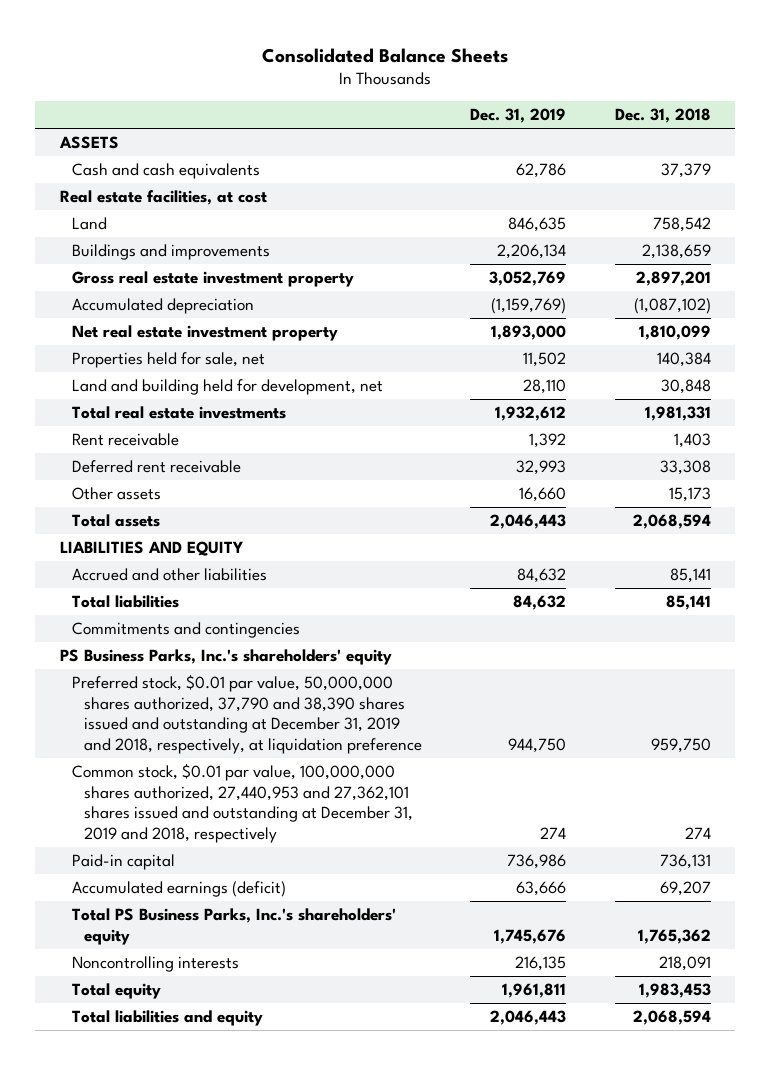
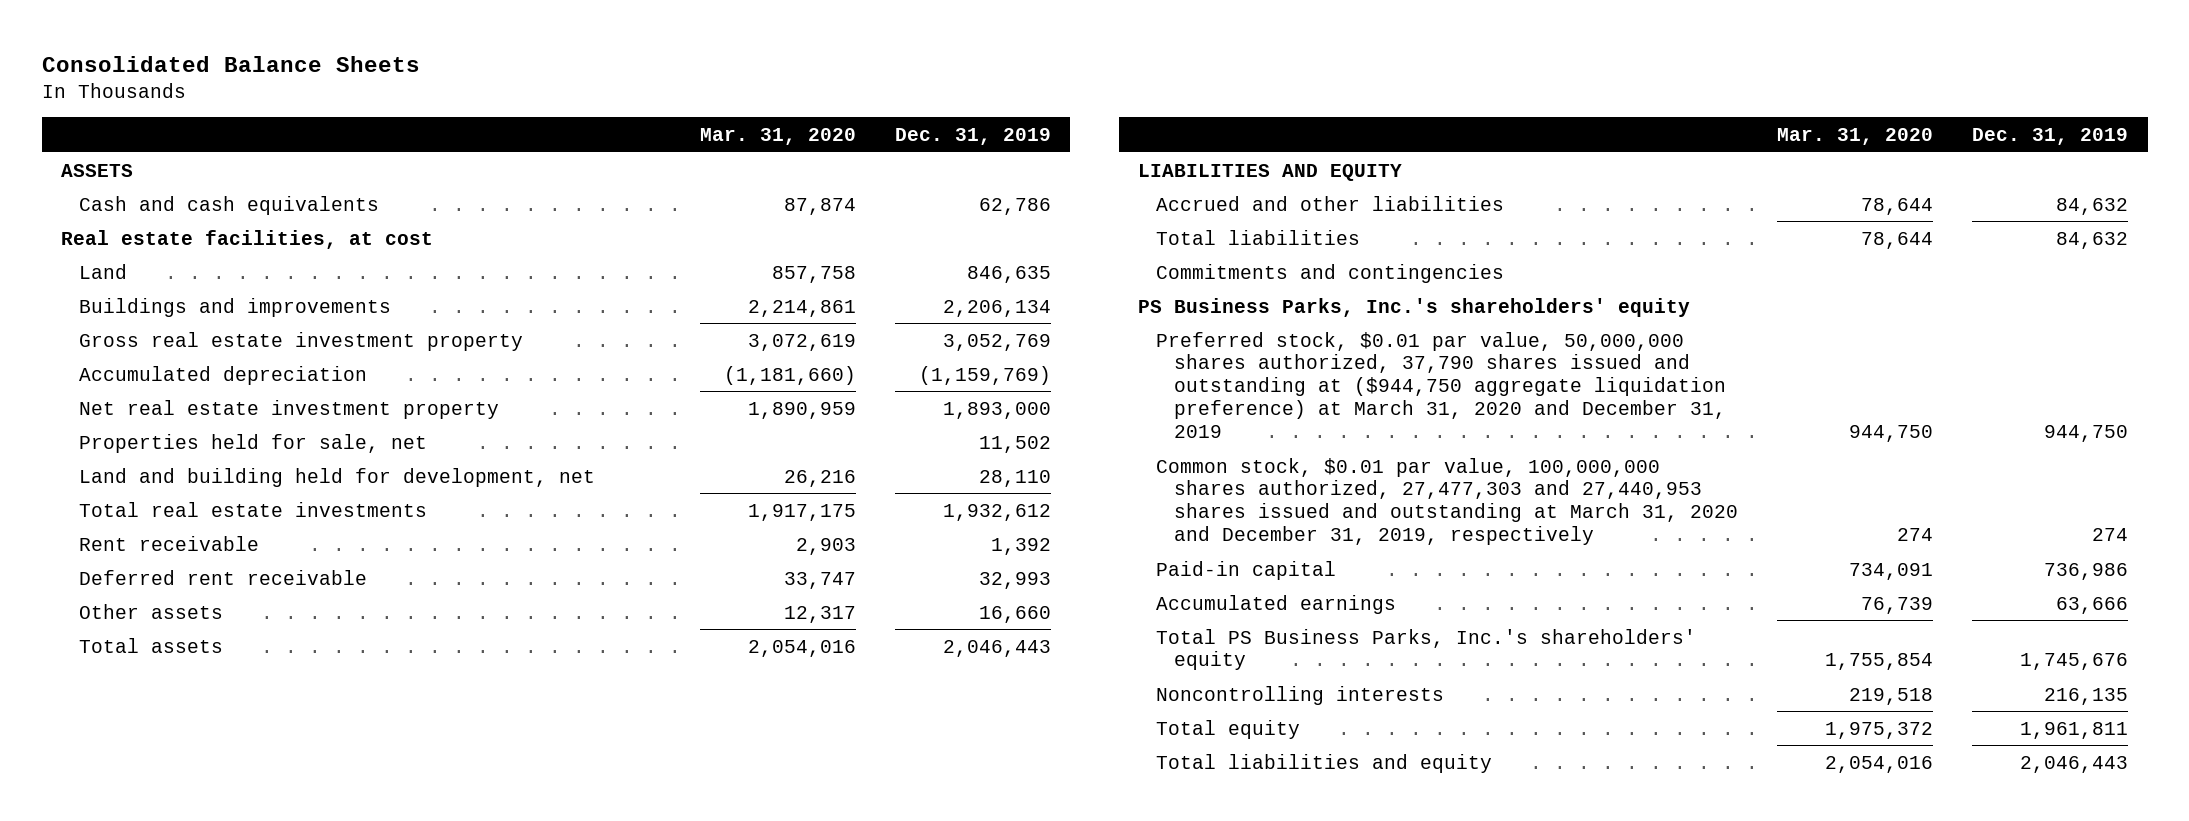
[614,108,711,124] Dec. 31, 2018 -> none
none -> [700,127,857,145] Mar. 31, 2020
[71,674,422,754] Preferred stock, $0.01 par value, 50,000,000 shares authorized, 37,790 and 38,390 shares issued and outstanding at December 31, 2019 and 2018, respectively, at liquidation preference -> [1156,331,1727,438] Preferred stock, $0.01 par value, 50,000,000 shares authorized, 37,790 shares issued and outstanding at ($944,750 aggregate liquidation preference) at March 31, 2020 and December 31, 2019
[71,763,413,843] Common stock, $0.01 par value, 100,000,000 shares authorized, 27,440,953 and 27,362,101 shares issued and outstanding at December 31, 2019 and 2018, respectively -> [1156,457,1739,546] Common stock, $0.01 par value, 100,000,000 shares authorized, 27,477,303 and 27,440,953 shares issued and outstanding at March 31, 2020 and December 31, 2019, respectively
[71,881,286,898] Accumulated earnings (deficit) -> [1156,594,1397,614] Accumulated earnings

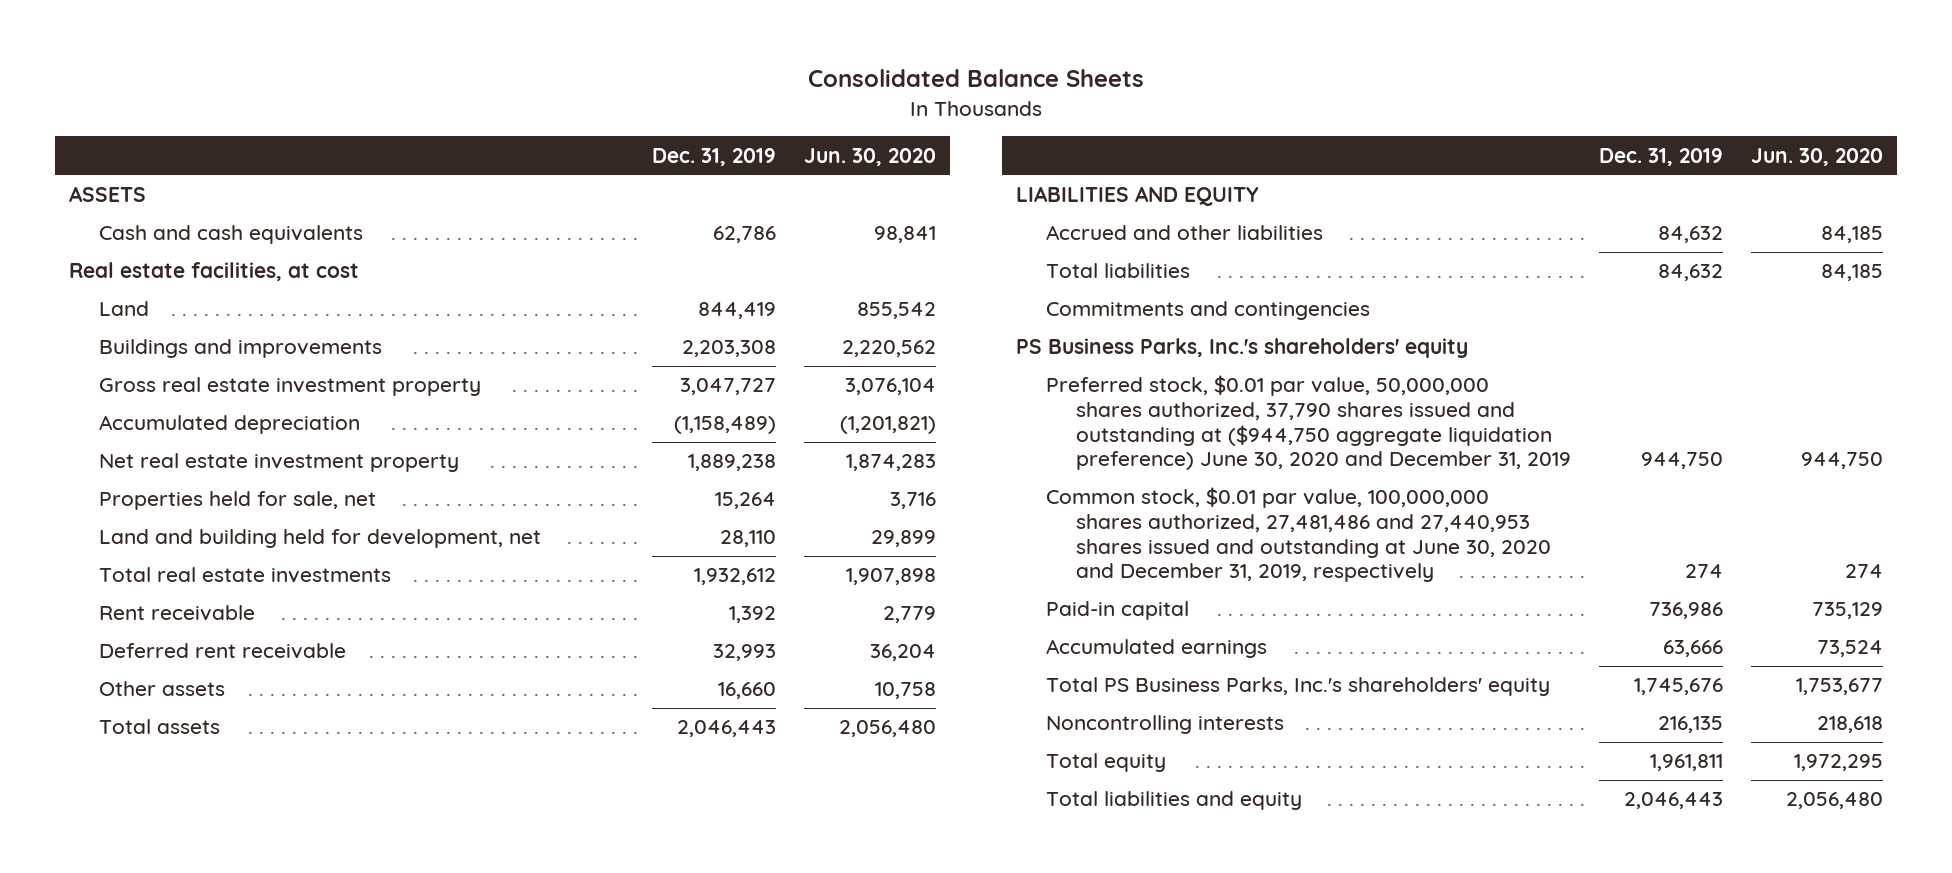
[700,127,857,145] Mar. 31, 2020 -> none
none -> [803,147,936,166] Jun. 30, 2020
[967,265,1052,283] 846,635 -> [697,302,776,320] 844,419
[943,299,1052,317] 2,206,134 -> [681,340,776,358] 2,203,308
[943,333,1052,351] 3,052,769 -> [679,378,776,396] 3,047,727
[919,365,1052,385] (1,159,769) -> [673,416,776,435] (1,158,489)
[943,401,1052,419] 1,893,000 -> [687,454,776,472] 1,889,238
[979,435,1052,453] 11,502 -> [714,492,776,510] 15,264
[1156,331,1727,438] Preferred stock, $0.01 par value, 50,000,000 shares authorized, 37,790 shares issued and outstanding at ($944,750 aggregate liquidation preference) at March 31, 2020 and December 31, 2019 -> [1045,375,1571,471] Preferred stock, $0.01 par value, 50,000,000 shares authorized, 37,790 shares issued and outstanding at ($944,750 aggregate liquidation preference) June 30, 2020 and December 31, 2019
[1156,457,1739,546] Common stock, $0.01 par value, 100,000,000 shares authorized, 27,477,303 and 27,440,953 shares issued and outstanding at March 31, 2020 and December 31, 2019, respectively -> [1045,487,1551,583] Common stock, $0.01 par value, 100,000,000 shares authorized, 27,481,486 and 27,440,953 shares issued and outstanding at June 30, 2020 and December 31, 2019, respectively

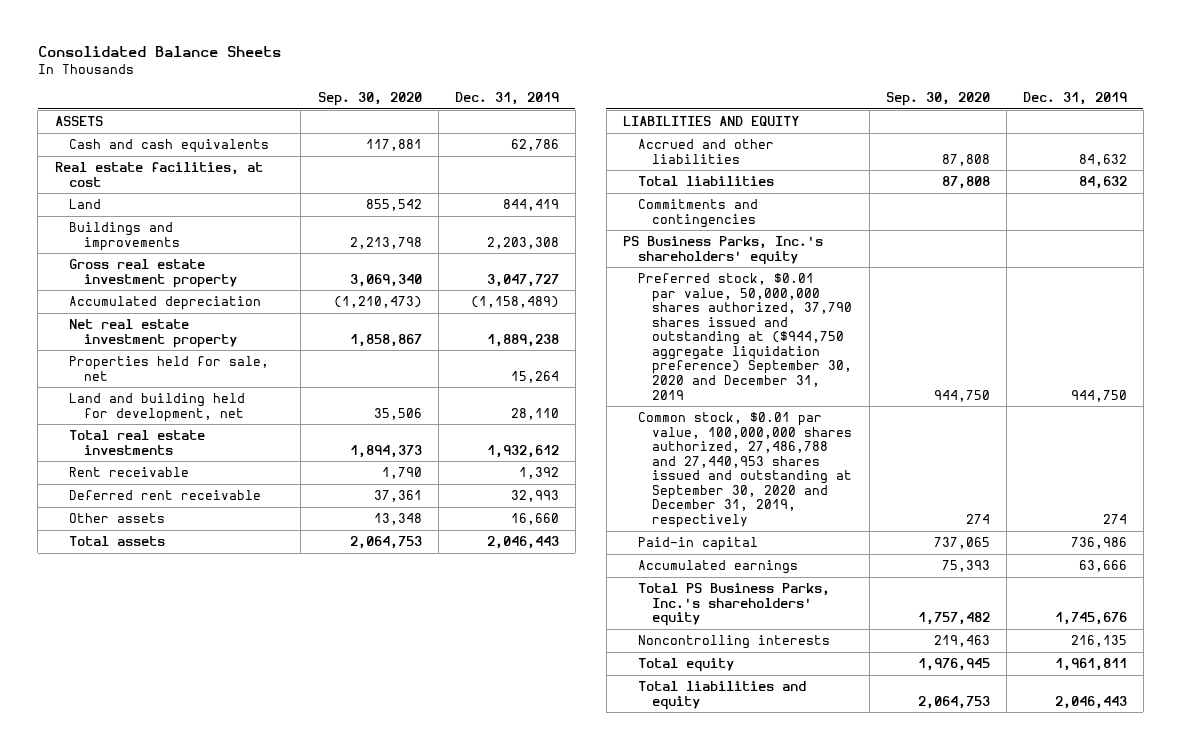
[803,147,936,166] Jun. 30, 2020 -> none
none -> [317,92,422,107] Sep. 30, 2020
[1045,375,1571,471] Preferred stock, $0.01 par value, 50,000,000 shares authorized, 37,790 shares issued and outstanding at ($944,750 aggregate liquidation preference) June 30, 2020 and December 31, 2019 -> [637,273,853,400] Preferred stock, $0.01 par value, 50,000,000 shares authorized, 37,790 shares issued and outstanding at ($944,750 aggregate liquidation preference) September 30, 2020 and December 31, 2019
[1045,487,1551,583] Common stock, $0.01 par value, 100,000,000 shares authorized, 27,481,486 and 27,440,953 shares issued and outstanding at June 30, 2020 and December 31, 2019, respectively -> [637,412,853,528] Common stock, $0.01 par value, 100,000,000 shares authorized, 27,486,788 and 27,440,953 shares issued and outstanding at September 30, 2020 and December 31, 2019, respectively

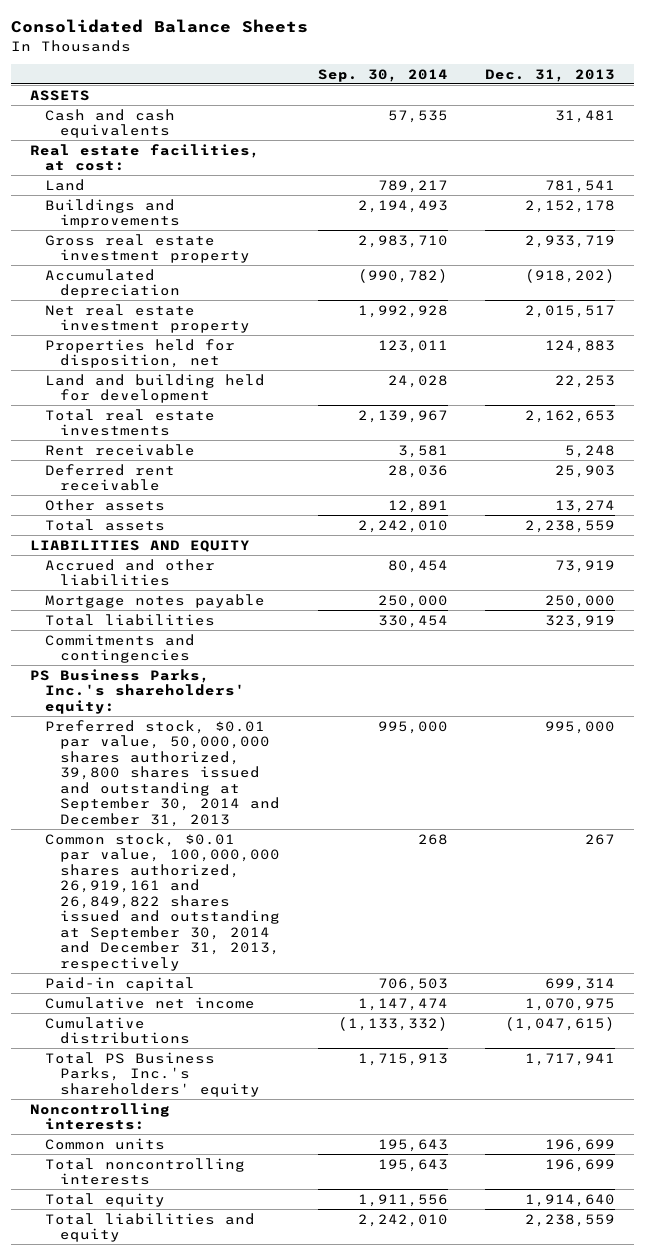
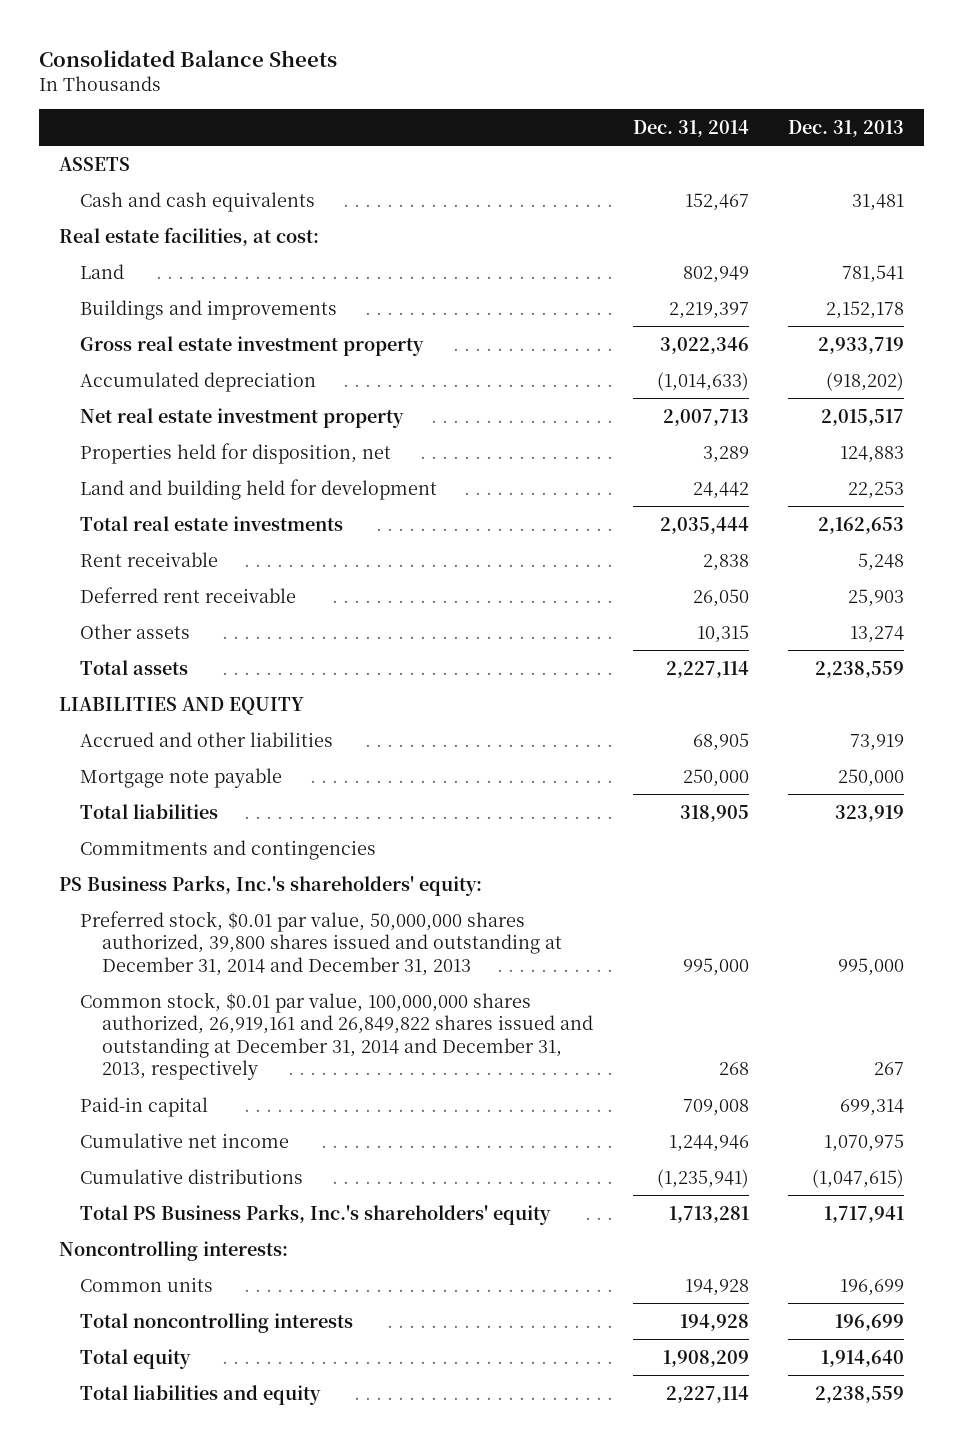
[317,68,448,82] Sep. 30, 2014 -> none
none -> [632,119,749,137] Dec. 31, 2014
[44,593,265,608] Mortgage notes payable -> [80,767,283,788] Mortgage note payable
[44,719,280,827] Preferred stock, $0.01 par value, 50,000,000 shares authorized, 39,800 shares issued and outstanding at September 30, 2014 and December 31, 2013 -> [80,910,563,976] Preferred stock, $0.01 par value, 50,000,000 shares authorized, 39,800 shares issued and outstanding at December 31, 2014 and December 31, 2013
[44,832,280,971] Common stock, $0.01 par value, 100,000,000 shares authorized, 26,919,161 and 26,849,822 shares issued and outstanding at September 30, 2014 and December 31, 2013, respectively -> [80,991,594,1081] Common stock, $0.01 par value, 100,000,000 shares authorized, 26,919,161 and 26,849,822 shares issued and outstanding at December 31, 2014 and December 31, 2013, respectively

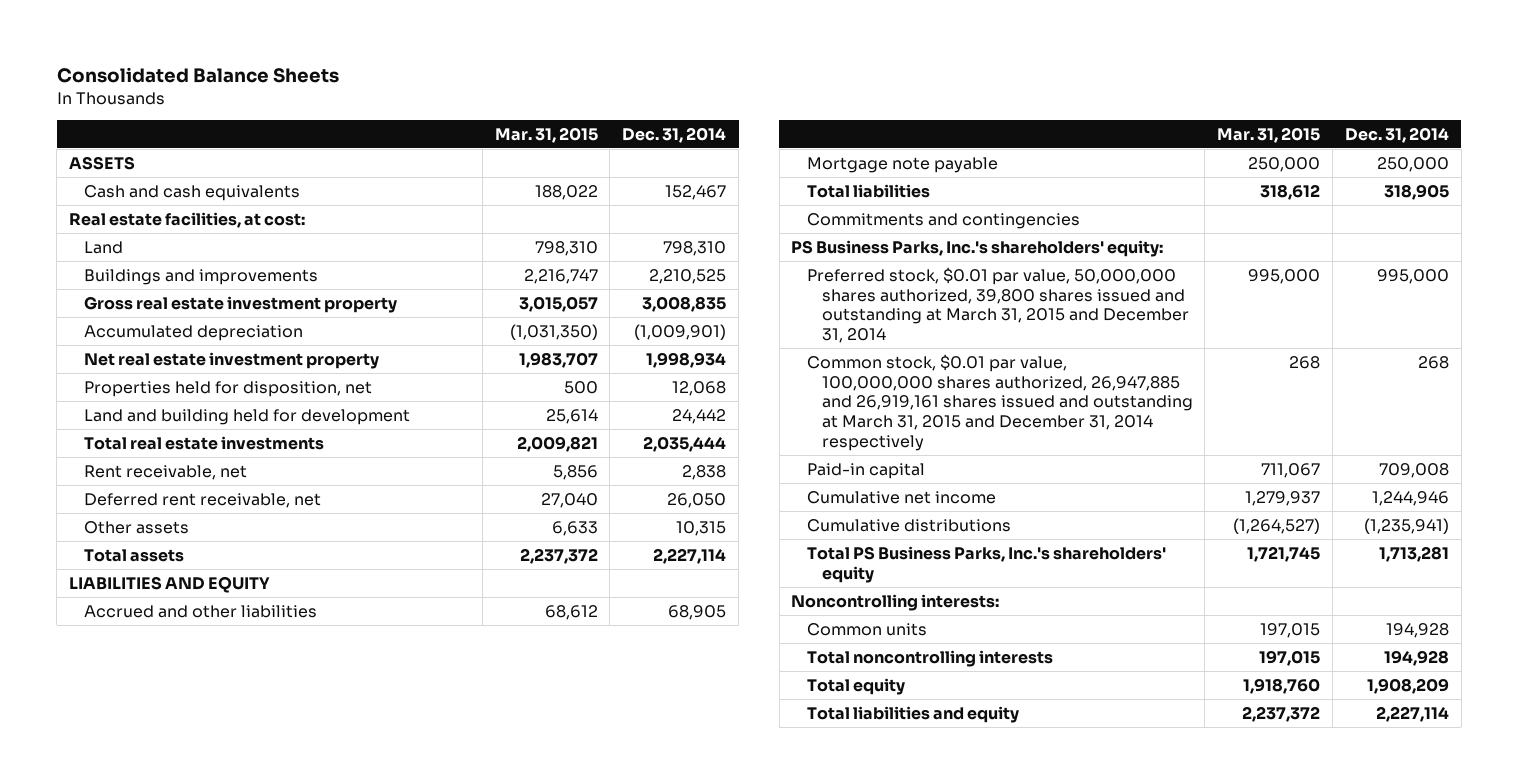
[788,119,905,137] Dec. 31, 2013 -> none
none -> [494,126,598,143] Mar. 31, 2015
[682,265,749,283] 802,949 -> [663,240,727,256] 798,310
[668,301,749,319] 2,219,397 -> [649,268,727,284] 2,210,525
[659,336,749,354] 3,022,346 -> [642,295,727,312] 3,008,835
[656,371,749,391] (1,014,633) -> [634,323,727,340] (1,009,901)
[662,408,749,426] 2,007,713 -> [646,351,727,368] 1,998,934
[702,445,749,463] 3,289 -> [672,380,727,396] 12,068
[80,551,219,567] Rent receivable -> [83,464,247,480] Rent receivable, net
[80,586,297,603] Deferred rent receivable -> [83,492,321,508] Deferred rent receivable, net
[80,910,563,976] Preferred stock, $0.01 par value, 50,000,000 shares authorized, 39,800 shares issued and outstanding at December 31, 2014 and December 31, 2013 -> [806,266,1189,343] Preferred stock, $0.01 par value, 50,000,000 shares authorized, 39,800 shares issued and outstanding at March 31, 2015 and December 31, 2014
[80,991,594,1081] Common stock, $0.01 par value, 100,000,000 shares authorized, 26,919,161 and 26,849,822 shares issued and outstanding at December 31, 2014 and December 31, 2013, respectively -> [806,353,1193,451] Common stock, $0.01 par value, 100,000,000 shares authorized, 26,947,885 and 26,919,161 shares issued and outstanding at March 31, 2015 and December 31, 2014 respectively

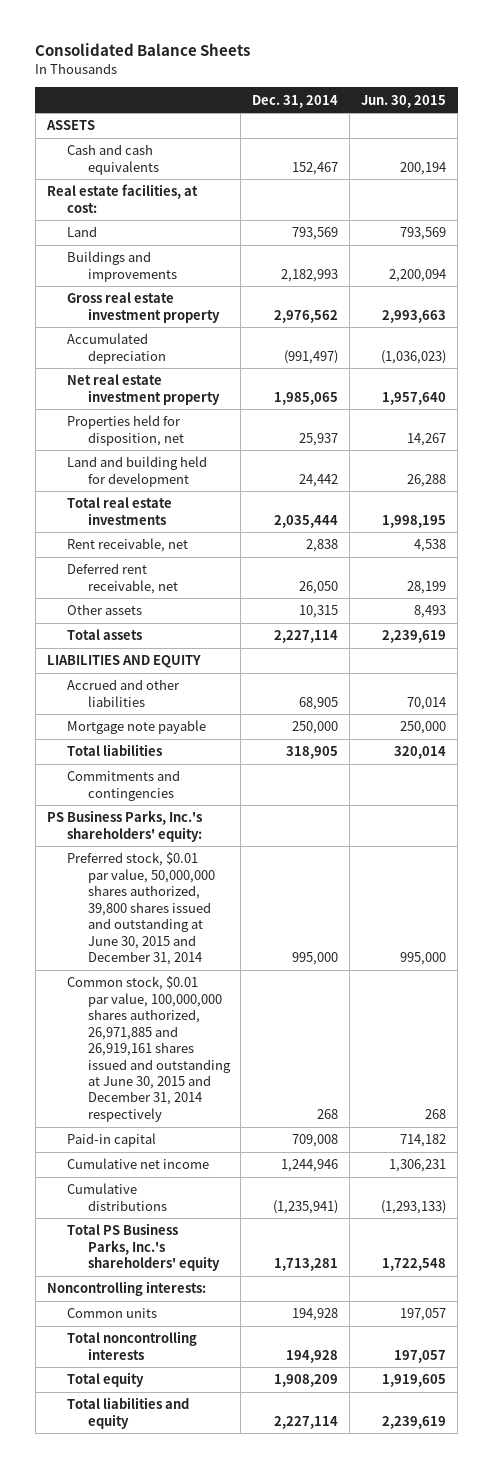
[494,126,598,143] Mar. 31, 2015 -> none
none -> [361,94,447,108] Jun. 30, 2015
[663,240,727,256] 798,310 -> [292,227,339,241] 793,569
[649,268,727,284] 2,210,525 -> [281,268,339,282] 2,182,993
[642,295,727,312] 3,008,835 -> [274,309,339,323] 2,976,562
[634,323,727,340] (1,009,901) -> [284,349,339,364] (991,497)
[646,351,727,368] 1,998,934 -> [274,391,339,405] 1,985,065
[672,380,727,396] 12,068 -> [299,432,339,446] 25,937
[806,266,1189,343] Preferred stock, $0.01 par value, 50,000,000 shares authorized, 39,800 shares issued and outstanding at March 31, 2015 and December 31, 2014 -> [67,852,215,966] Preferred stock, $0.01 par value, 50,000,000 shares authorized, 39,800 shares issued and outstanding at June 30, 2015 and December 31, 2014
[806,353,1193,451] Common stock, $0.01 par value, 100,000,000 shares authorized, 26,947,885 and 26,919,161 shares issued and outstanding at March 31, 2015 and December 31, 2014 respectively -> [67,976,231,1122] Common stock, $0.01 par value, 100,000,000 shares authorized, 26,971,885 and 26,919,161 shares issued and outstanding at June 30, 2015 and December 31, 2014 respectively

